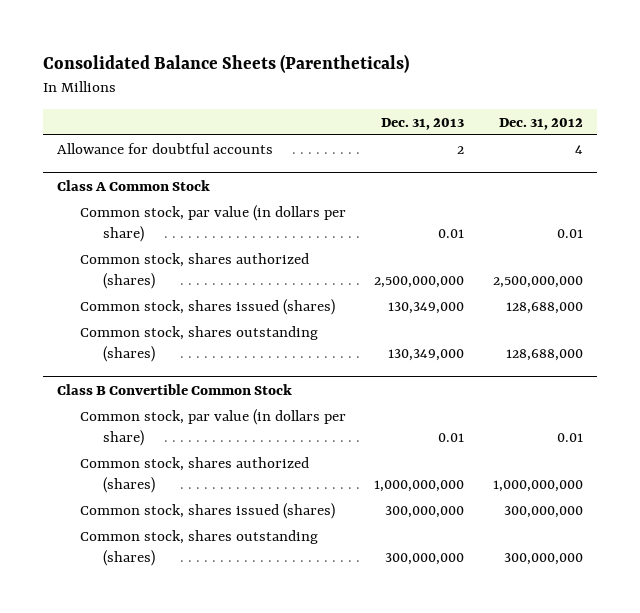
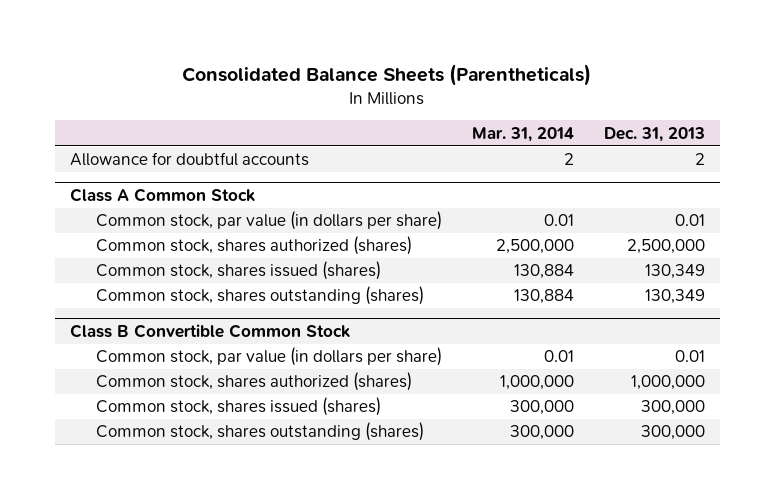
[498,117,583,130] Dec. 31, 2012 -> none
none -> [471,126,574,142] Mar. 31, 2014
[374,276,465,289] 2,500,000,000 -> [626,239,705,255] 2,500,000
[388,301,465,314] 130,349,000 -> [644,264,705,280] 130,349
[388,349,465,362] 130,349,000 -> [644,289,705,305] 130,349
[374,480,465,493] 1,000,000,000 -> [630,375,705,391] 1,000,000
[385,505,465,518] 300,000,000 -> [640,400,705,416] 300,000
[385,553,465,566] 300,000,000 -> [640,425,705,441] 300,000

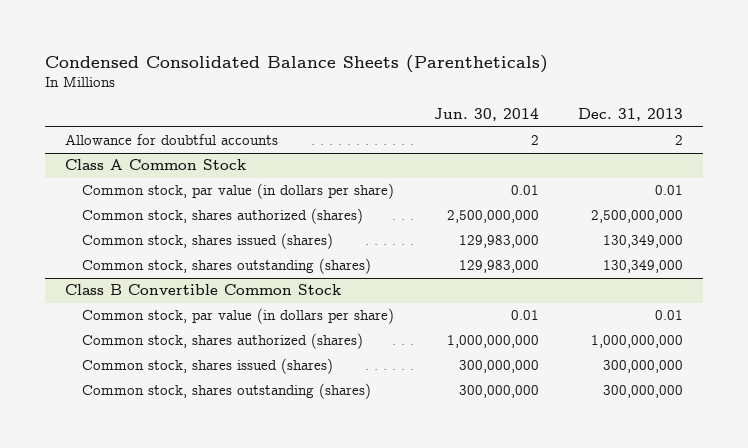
[182,63,592,86] Consolidated Balance Sheets (Parentheticals) -> [45,54,549,73] Condensed Consolidated Balance Sheets (Parentheticals)
[471,126,574,142] Mar. 31, 2014 -> none
none -> [433,108,539,122] Jun. 30, 2014
[626,239,705,255] 2,500,000 -> [591,210,684,224] 2,500,000,000
[644,264,705,280] 130,349 -> [603,235,684,249] 130,349,000
[644,289,705,305] 130,349 -> [603,260,684,274] 130,349,000
[630,375,705,391] 1,000,000 -> [591,335,684,349] 1,000,000,000
[640,400,705,416] 300,000 -> [603,360,684,374] 300,000,000
[640,425,705,441] 300,000 -> [603,385,684,399] 300,000,000

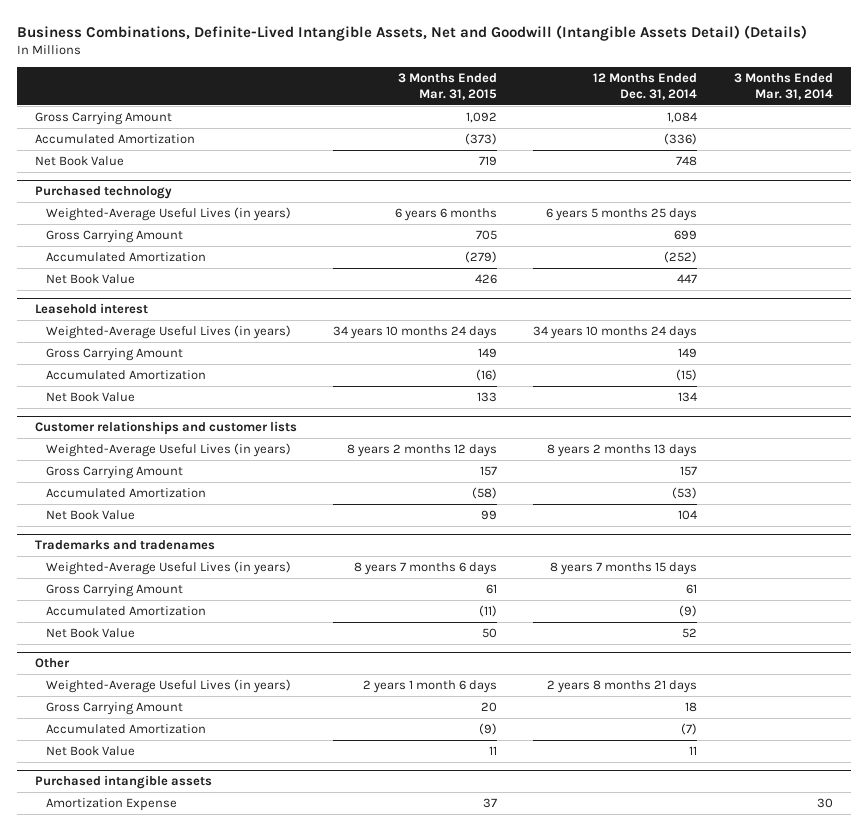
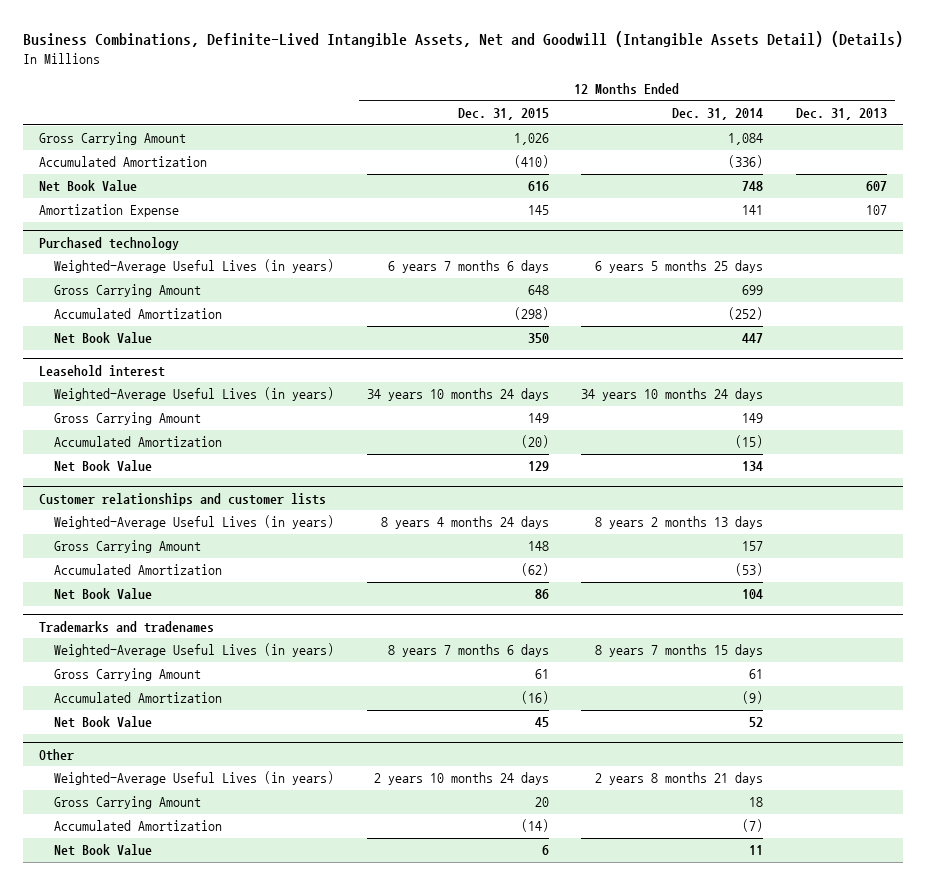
[398,73,498,101] 3 Months Ended Mar. 31, 2015 -> none
[733,73,833,101] 3 Months Ended Mar. 31, 2014 -> none
none -> [457,107,549,120] Dec. 31, 2015
none -> [796,107,888,120] Dec. 31, 2013
none -> [39,204,180,218] Amortization Expense
[35,774,213,789] Purchased intangible assets -> none
[46,797,178,811] Amortization Expense -> none

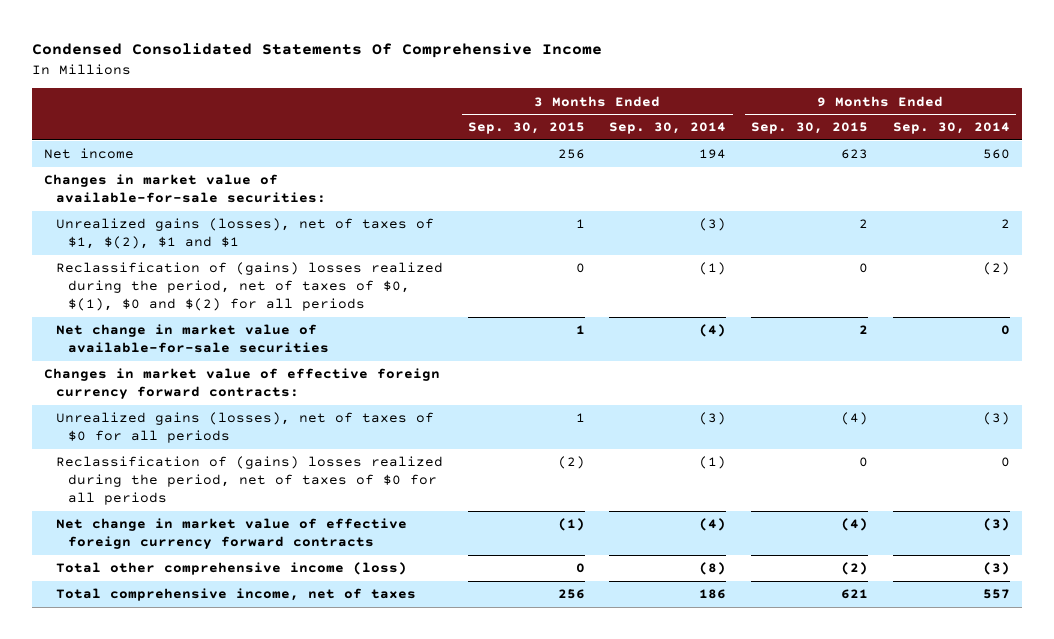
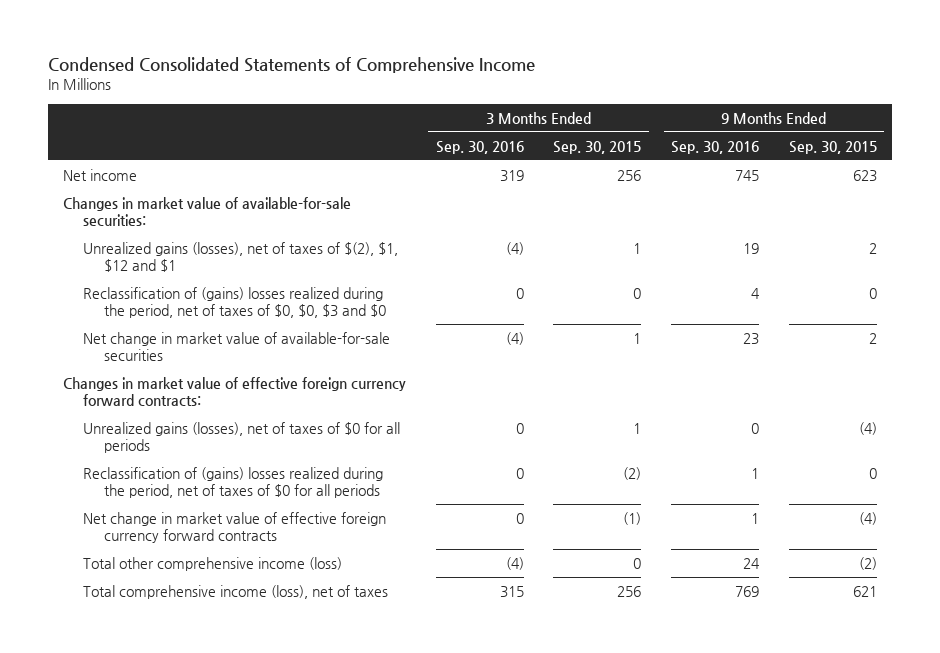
[32,43,603,59] Condensed Consolidated Statements Of Comprehensive Income -> [48,57,536,74] Condensed Consolidated Statements of Comprehensive Income
[609,122,727,135] Sep. 30, 2014 -> none
[892,122,1010,135] Sep. 30, 2014 -> none
none -> [435,140,524,154] Sep. 30, 2016
none -> [671,140,760,154] Sep. 30, 2016
[56,218,435,250] Unrealized gains (losses), net of taxes of $1, $(2), $1 and $1 -> [83,242,399,273] Unrealized gains (losses), net of taxes of $(2), $1, $12 and $1
[56,262,444,312] Reclassification of (gains) losses realized during the period, net of taxes of $0, $(1), $0 and $(2) for all periods -> [83,287,386,319] Reclassification of (gains) losses realized during the period, net of taxes of $0, $0, $3 and $0
[56,588,417,602] Total comprehensive income, net of taxes -> [83,585,389,600] Total comprehensive income (loss), net of taxes

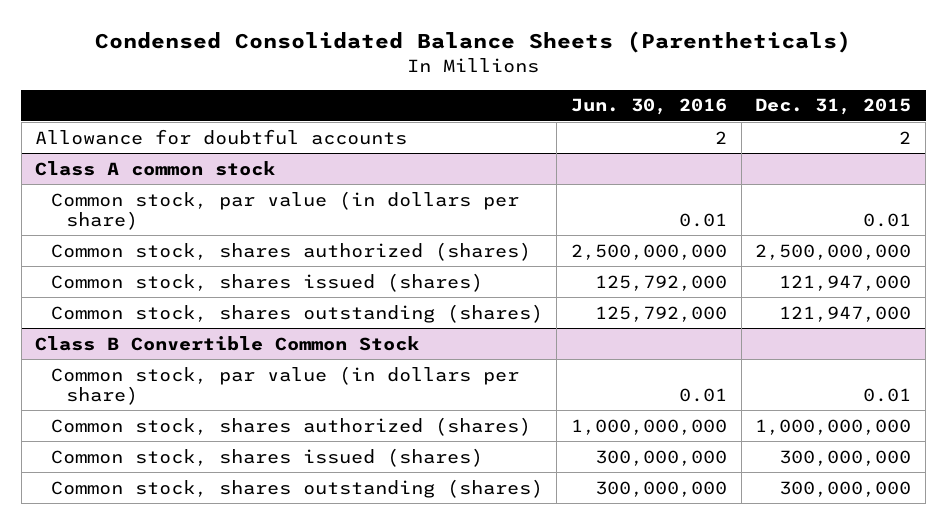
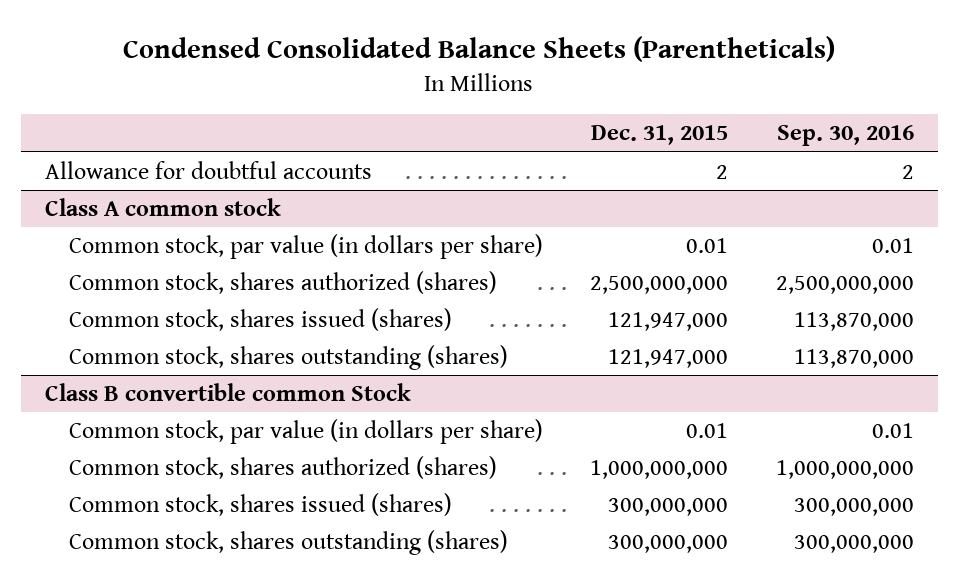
[570,98,727,116] Jun. 30, 2016 -> none
none -> [776,125,914,147] Sep. 30, 2016
[35,335,420,351] Class B Convertible Common Stock -> [44,383,411,402] Class B convertible common Stock

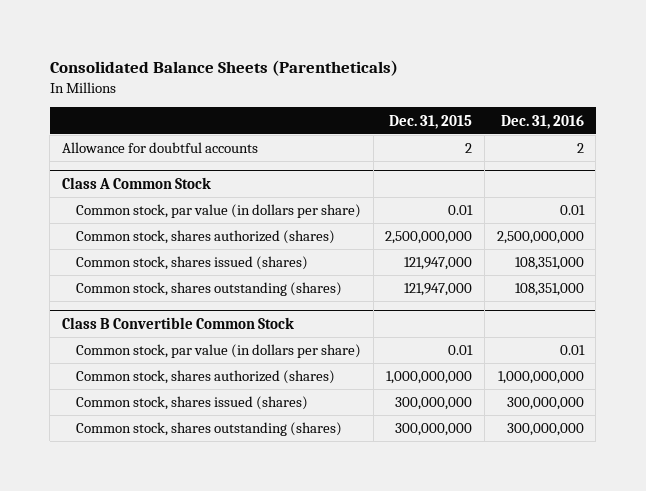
[123,36,836,63] Condensed Consolidated Balance Sheets (Parentheticals) -> [49,59,398,76] Consolidated Balance Sheets (Parentheticals)
[776,125,914,147] Sep. 30, 2016 -> none
none -> [500,114,584,129] Dec. 31, 2016
[44,198,281,217] Class A common stock -> [61,176,211,189] Class A Common Stock
[44,383,411,402] Class B convertible common Stock -> [61,316,294,329] Class B Convertible Common Stock

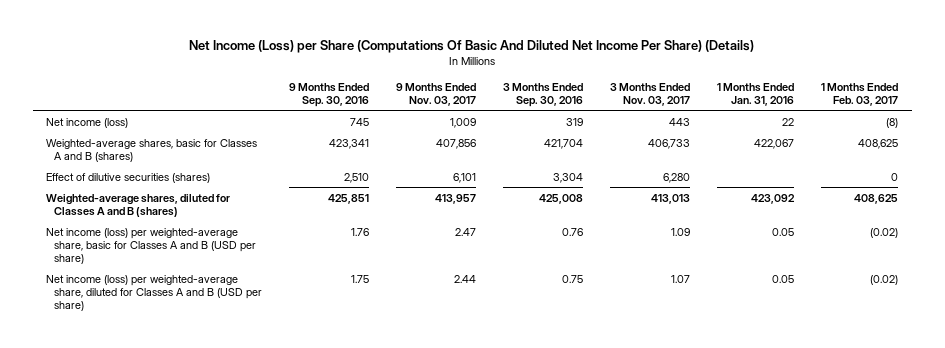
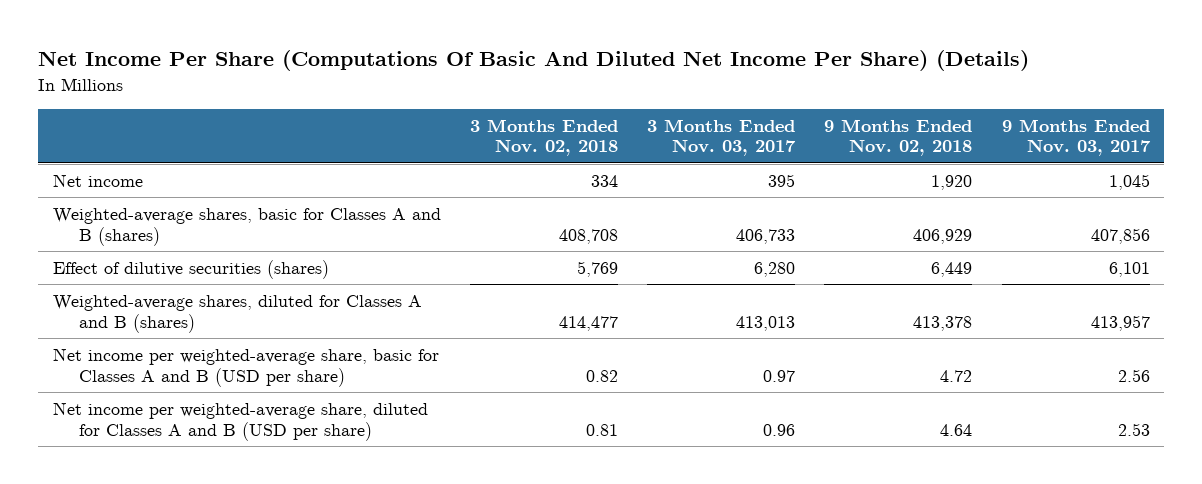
[189,39,755,53] Net Income (Loss) per Share (Computations Of Basic And Diluted Net Income Per Share) (Details) -> [38,50,1030,72] Net Income Per Share (Computations Of Basic And Diluted Net Income Per Share) (Details)
[289,82,370,107] 9 Months Ended Sep. 30, 2016 -> none
[503,82,584,107] 3 Months Ended Sep. 30, 2016 -> none
[717,82,795,106] 1 Months Ended Jan. 31, 2016 -> none
[821,82,899,106] 1 Months Ended Feb. 03, 2017 -> none
none -> [470,118,619,157] 3 Months Ended Nov. 02, 2018
none -> [824,118,973,157] 9 Months Ended Nov. 02, 2018
[46,117,129,128] Net income (loss) -> [52,173,143,187] Net income
[450,117,477,128] 1,009 -> [1108,173,1150,190] 1,045
[669,117,691,126] 443 -> [768,173,796,187] 395
[46,227,257,264] Net income (loss) per weighted-average share, basic for Classes A and B (USD per share) -> [52,347,439,387] Net income per weighted-average share, basic for Classes A and B (USD per share)
[455,227,477,236] 2.47 -> [1117,368,1150,382] 2.56
[671,227,691,236] 1.09 -> [763,369,796,382] 0.97
[46,274,263,311] Net income (loss) per weighted-average share, diluted for Classes A and B (USD per share) -> [52,401,428,441] Net income per weighted-average share, diluted for Classes A and B (USD per share)
[454,274,477,283] 2.44 -> [1117,422,1150,436] 2.53
[671,274,691,283] 1.07 -> [763,423,796,436] 0.96

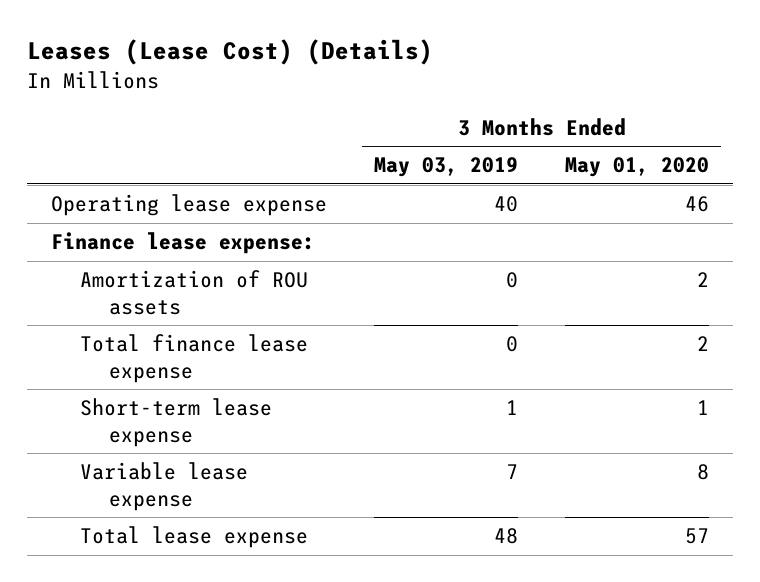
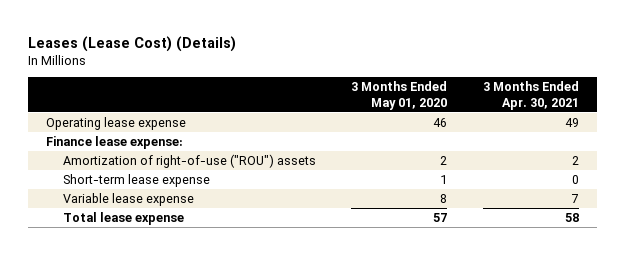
[374,157,519,178] May 03, 2019 -> none
none -> [482,81,579,110] 3 Months Ended Apr. 30, 2021
[79,334,308,383] Total finance lease expense -> none
[79,270,308,315] Amortization of ROU assets -> [62,153,316,168] Amortization of right-of-use ("ROU") assets

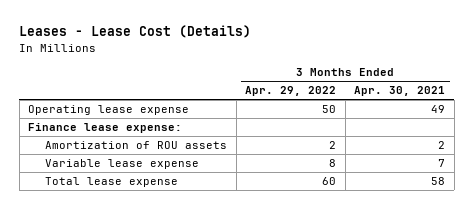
[28,35,237,52] Leases (Lease Cost) (Details) -> [19,25,252,39] Leases - Lease Cost (Details)
[351,81,448,110] 3 Months Ended May 01, 2020 -> none
none -> [245,86,337,97] Apr. 29, 2022
[62,173,210,187] Short-term lease expense -> none
[62,153,316,168] Amortization of right-of-use ("ROU") assets -> [45,141,228,150] Amortization of ROU assets

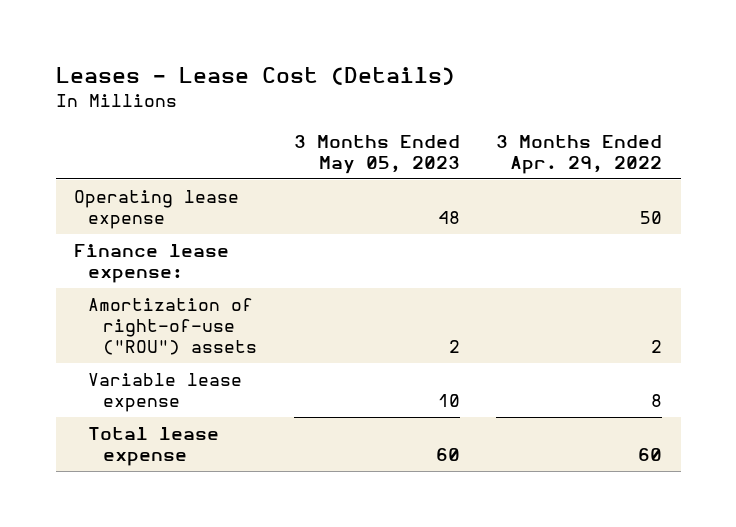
[354,86,446,97] Apr. 30, 2021 -> none
none -> [293,134,460,174] 3 Months Ended May 05, 2023
[45,141,228,150] Amortization of ROU assets -> [88,298,257,356] Amortization of right-of-use ("ROU") assets

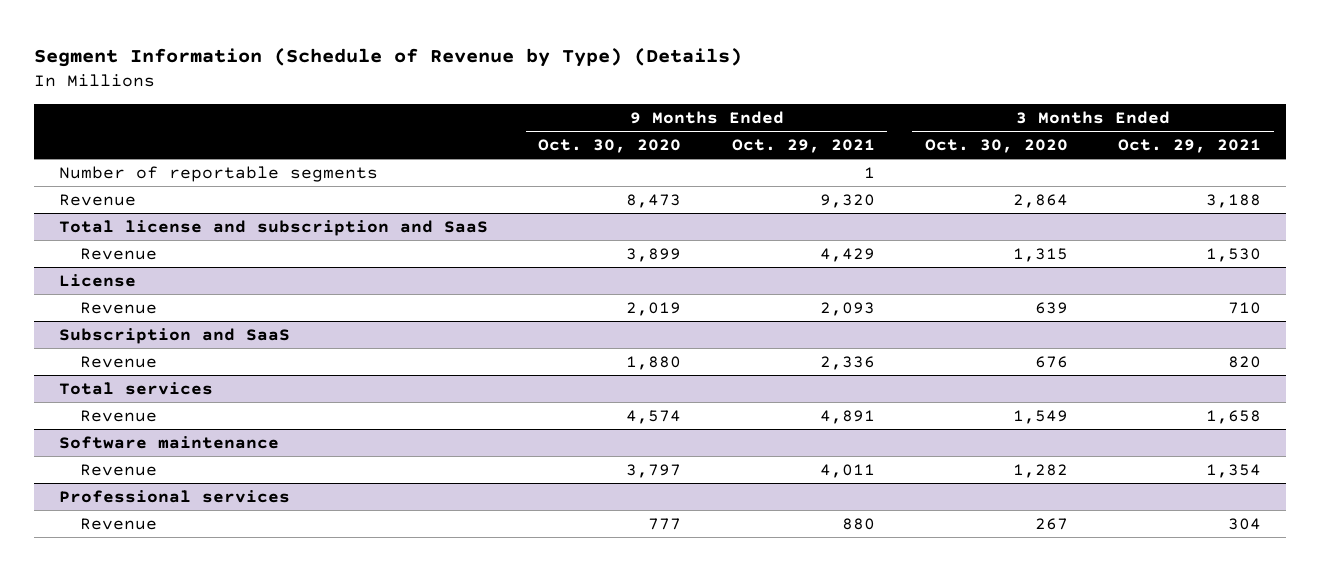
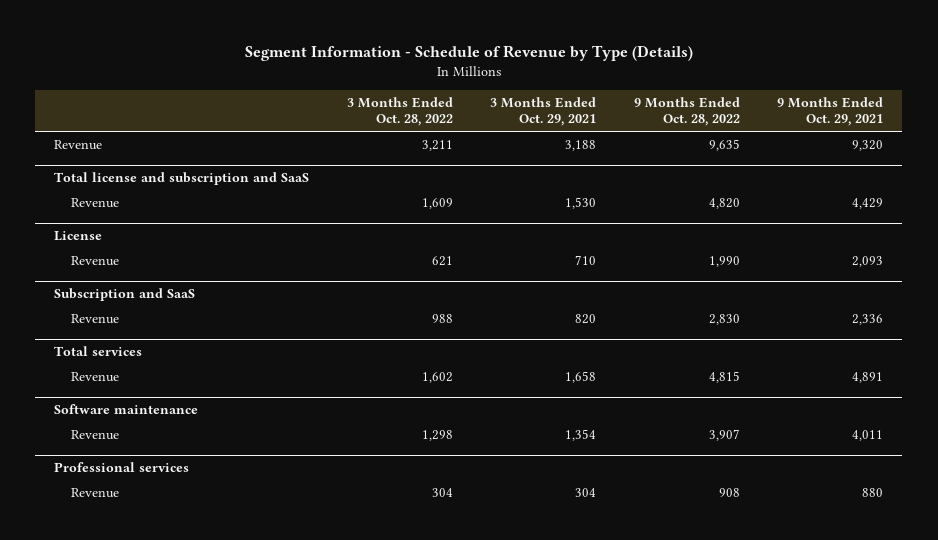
[34,47,743,67] Segment Information (Schedule of Revenue by Type) (Details) -> [244,45,693,62] Segment Information - Schedule of Revenue by Type (Details)
[538,138,682,153] Oct. 30, 2020 -> none
[924,138,1068,153] Oct. 30, 2020 -> none
none -> [346,97,453,127] 3 Months Ended Oct. 28, 2022
none -> [633,97,740,127] 9 Months Ended Oct. 28, 2022
[59,165,379,182] Number of reportable segments -> none

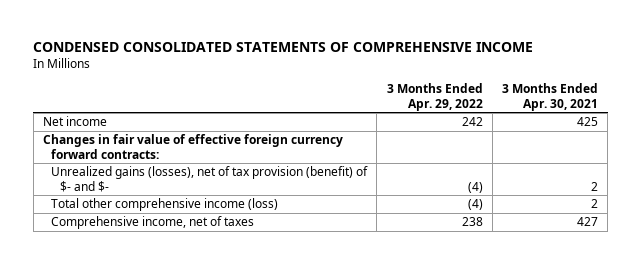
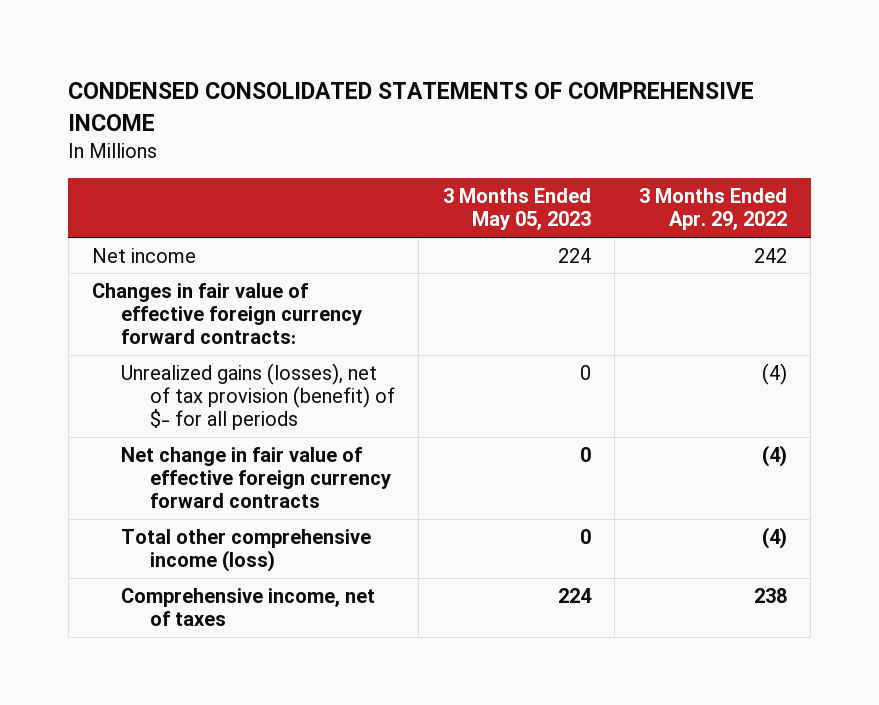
[501,83,598,111] 3 Months Ended Apr. 30, 2021 -> none
none -> [442,188,591,231] 3 Months Ended May 05, 2023
[51,166,369,192] Unrealized gains (losses), net of tax provision (benefit) of $- and $- -> [120,362,395,431] Unrealized gains (losses), net of tax provision (benefit) of $- for all periods
none -> [120,446,391,509] Net change in fair value of effective foreign currency forward contracts

